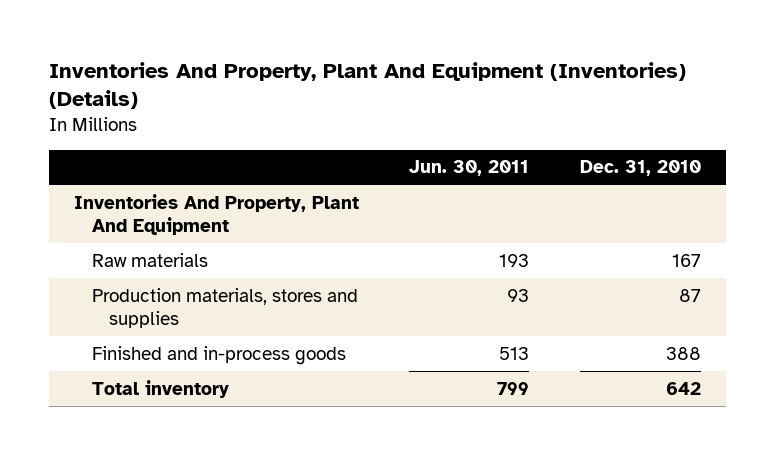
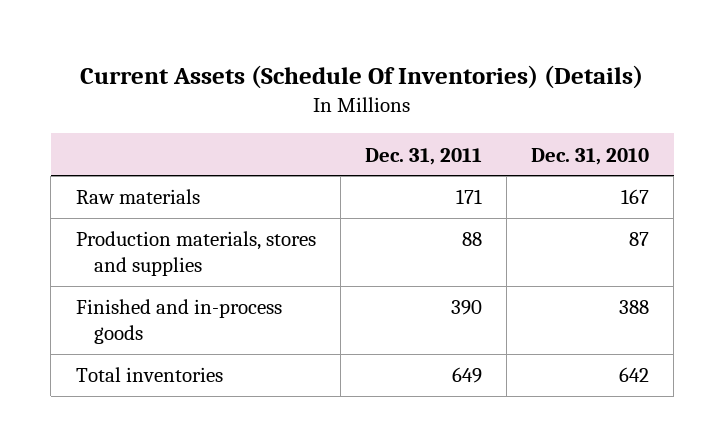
[48,61,686,110] Inventories And Property, Plant And Equipment (Inventories) (Details) -> [80,64,644,89] Current Assets (Schedule Of Inventories) (Details)
[409,160,530,177] Jun. 30, 2011 -> none
none -> [364,147,482,165] Dec. 31, 2011
[73,193,359,236] Inventories And Property, Plant And Equipment -> none
[91,379,229,398] Total inventory -> [75,367,223,383] Total inventories

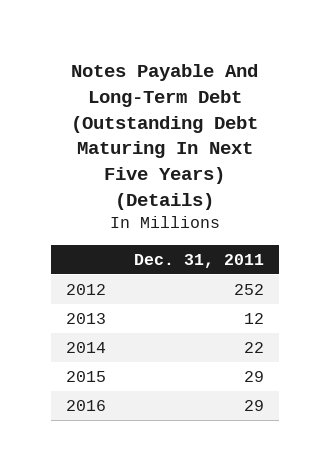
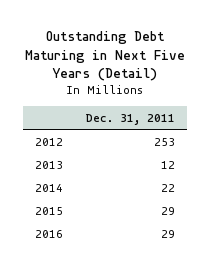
[70,64,258,210] Notes Payable And Long-Term Debt (Outstanding Debt Maturing In Next Five Years) (Details) -> [24,31,185,81] Outstanding Debt Maturing in Next Five Years (Detail)
[234,283,265,295] 252 -> [153,137,175,146] 253

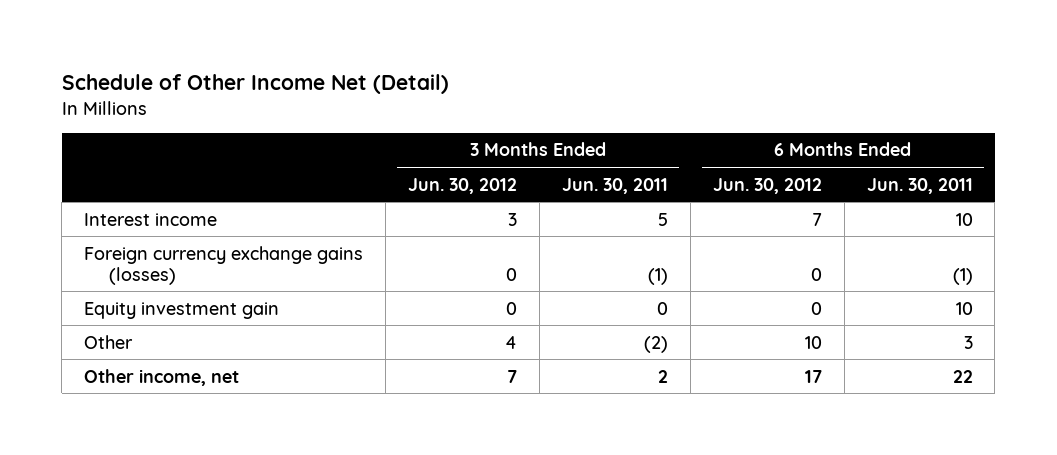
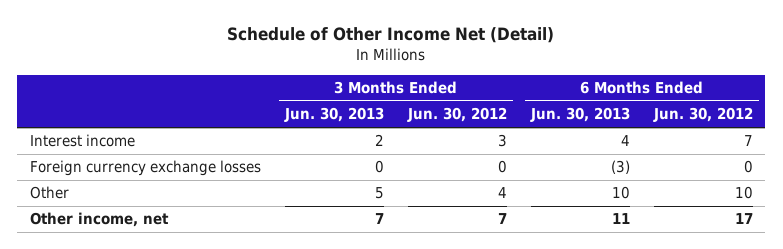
[561,177,668,194] Jun. 30, 2011 -> none
[866,177,973,194] Jun. 30, 2011 -> none
none -> [283,107,384,123] Jun. 30, 2013
none -> [530,107,631,123] Jun. 30, 2013
[84,301,280,319] Equity investment gain -> none
[84,245,364,285] Foreign currency exchange gains (losses) -> [29,160,261,177] Foreign currency exchange losses

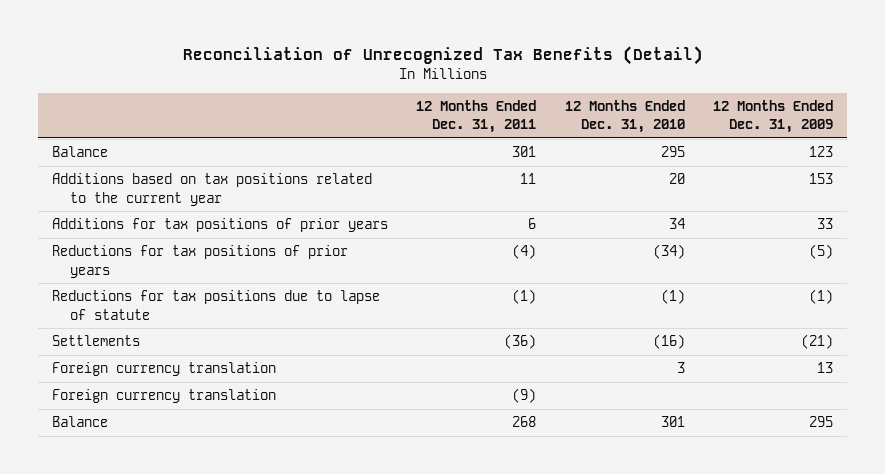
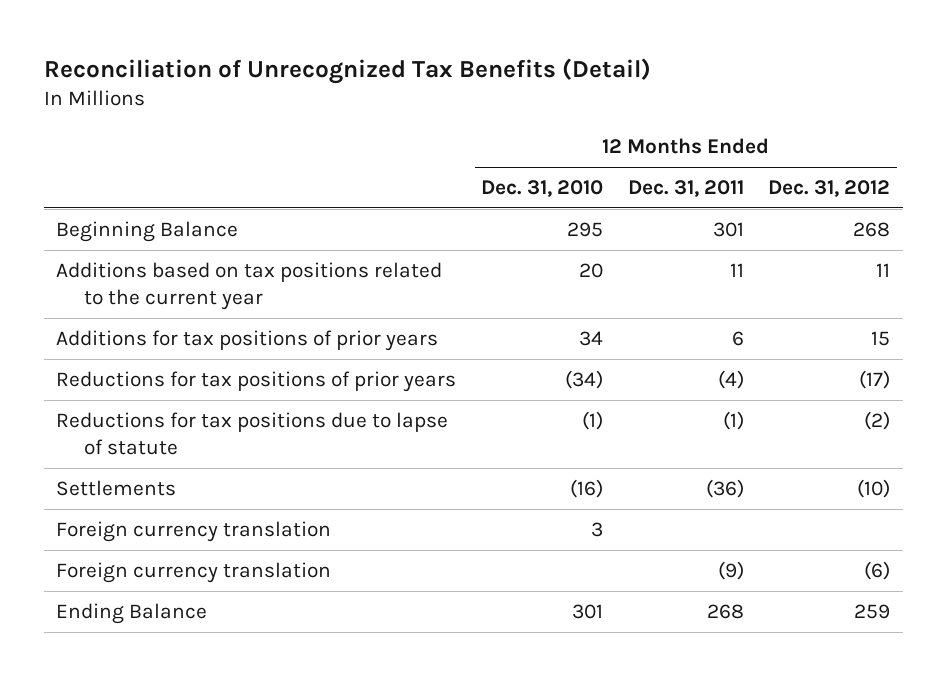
[713,100,834,134] 12 Months Ended Dec. 31, 2009 -> none
none -> [768,180,891,198] Dec. 31, 2012
[51,146,108,158] Balance -> [56,221,239,243] Beginning Balance
[51,416,108,428] Balance -> [56,603,208,625] Ending Balance

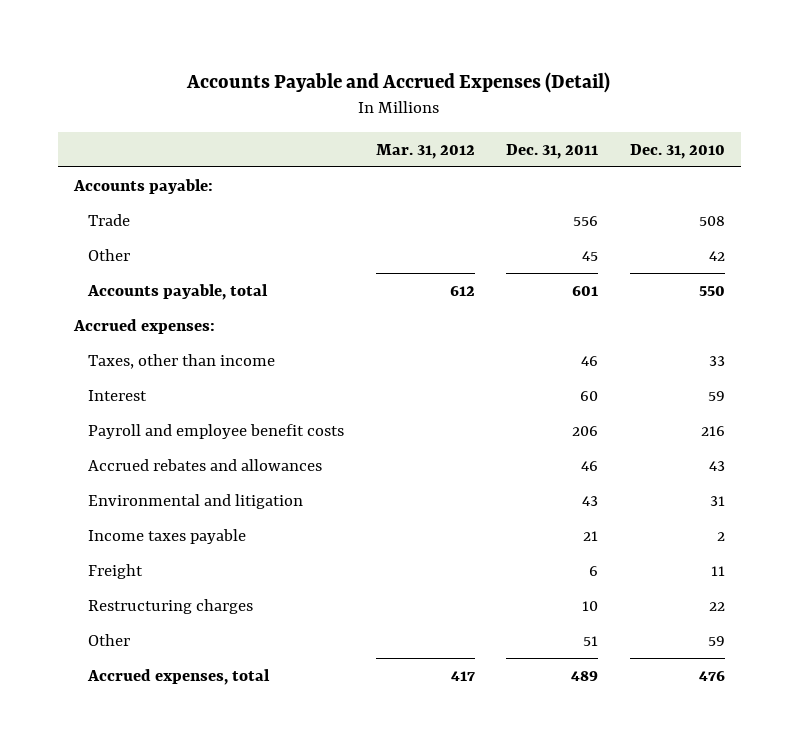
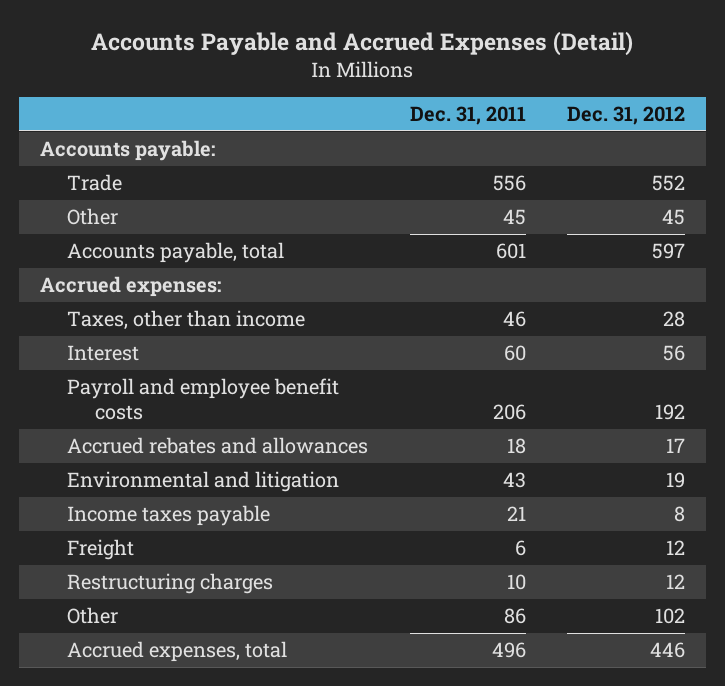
[375,143,475,159] Mar. 31, 2012 -> none
[629,143,725,159] Dec. 31, 2010 -> none
none -> [566,105,685,125] Dec. 31, 2012
[581,460,599,471] 46 -> [506,438,526,455] 18
[583,635,599,646] 51 -> [503,608,526,625] 86
[571,670,599,681] 489 -> [491,642,526,659] 496

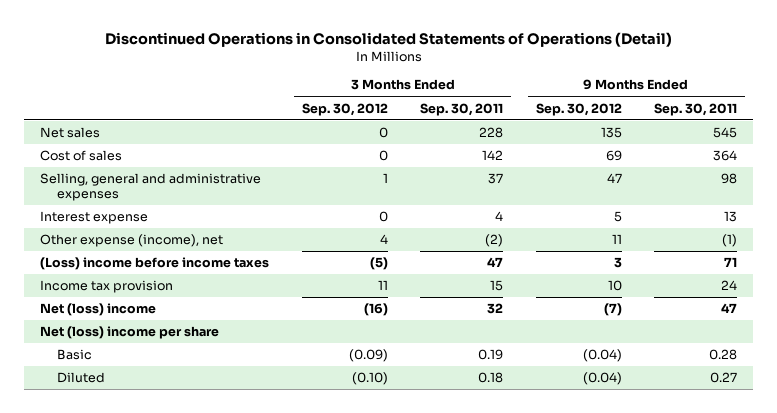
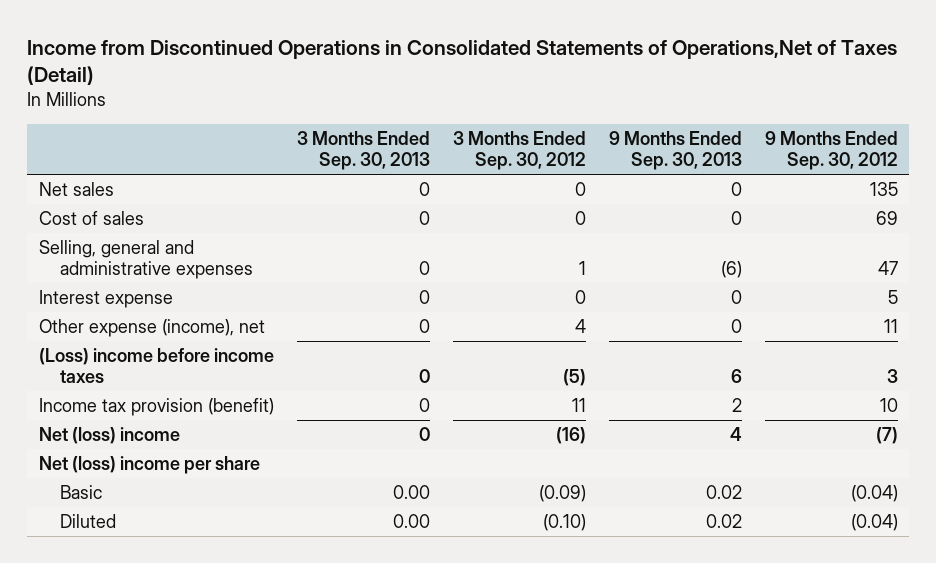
[104,31,672,47] Discontinued Operations in Consolidated Statements of Operations (Detail) -> [27,39,898,86] Income from Discontinued Operations in Consolidated Statements of Operations,Net of Taxes (Detail)
[420,102,504,116] Sep. 30, 2011 -> none
[654,102,738,116] Sep. 30, 2011 -> none
none -> [296,131,430,171] 3 Months Ended Sep. 30, 2013
none -> [608,131,742,171] 9 Months Ended Sep. 30, 2013
[40,280,174,294] Income tax provision -> [38,397,274,416] Income tax provision (benefit)

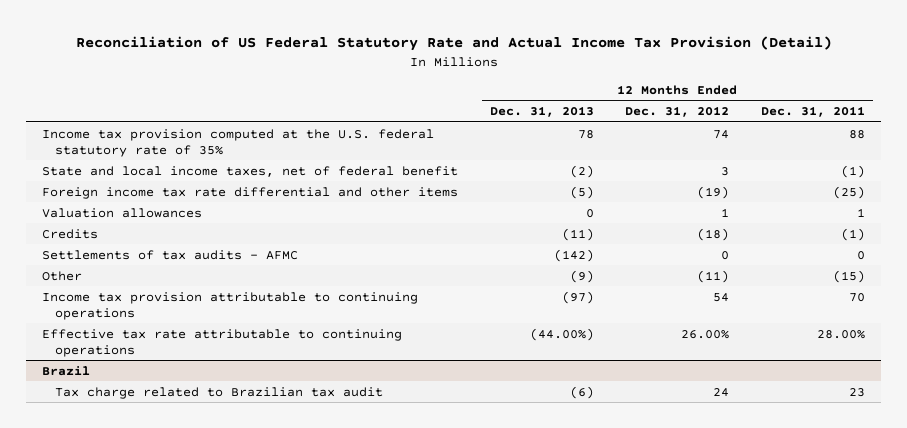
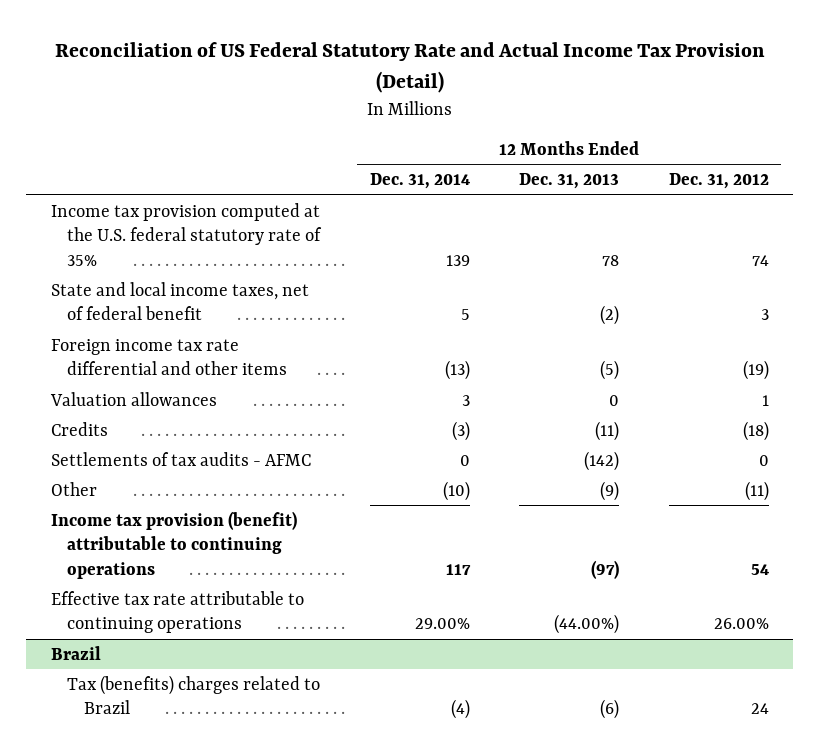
[761,106,866,118] Dec. 31, 2011 -> none
none -> [369,173,470,190] Dec. 31, 2014
[41,291,418,320] Income tax provision attributable to continuing operations -> [50,510,297,579] Income tax provision (benefit) attributable to continuing operations
[55,386,384,399] Tax charge related to Brazilian tax audit -> [67,674,321,715] Tax (benefits) charges related to Brazil

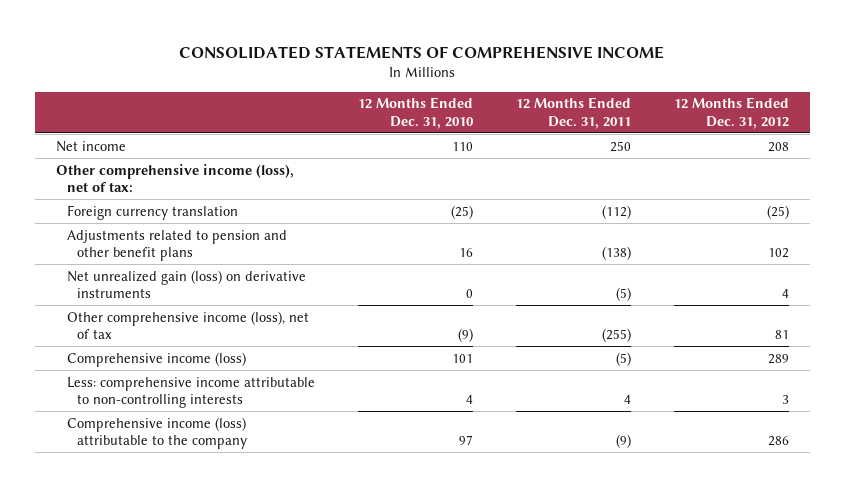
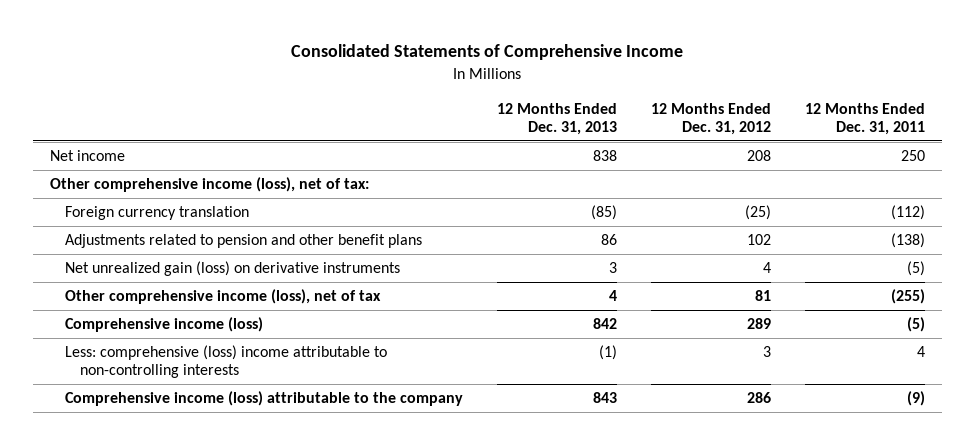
[179,45,665,59] CONSOLIDATED STATEMENTS OF COMPREHENSIVE INCOME -> [291,44,684,61] Consolidated Statements of Comprehensive Income
[357,97,474,129] 12 Months Ended Dec. 31, 2010 -> none
none -> [496,102,617,135] 12 Months Ended Dec. 31, 2013
[66,376,315,408] Less: comprehensive income attributable to non-controlling interests -> [64,345,387,379] Less: comprehensive (loss) income attributable to non-controlling interests

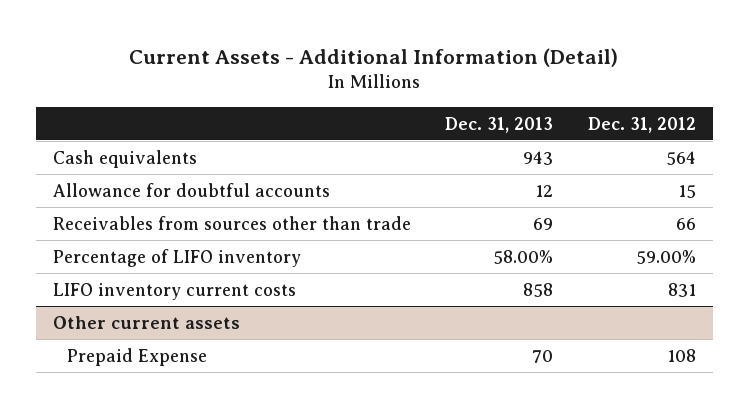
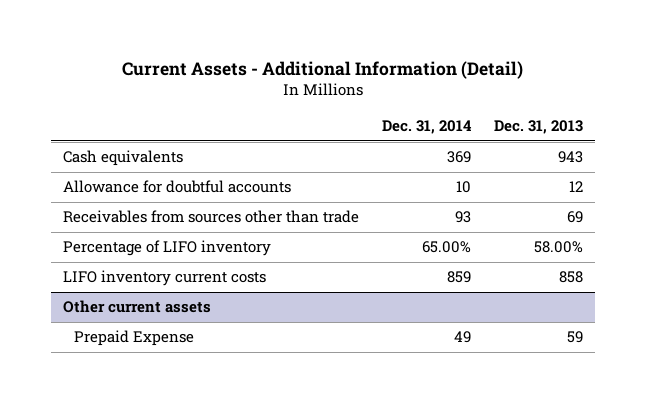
[587,116,696,133] Dec. 31, 2012 -> none
none -> [382,120,473,135] Dec. 31, 2014
[532,349,554,363] 70 -> [567,331,584,344] 59

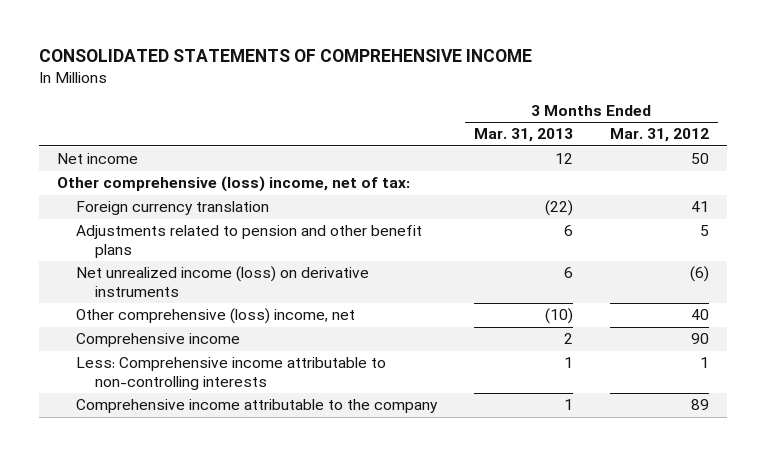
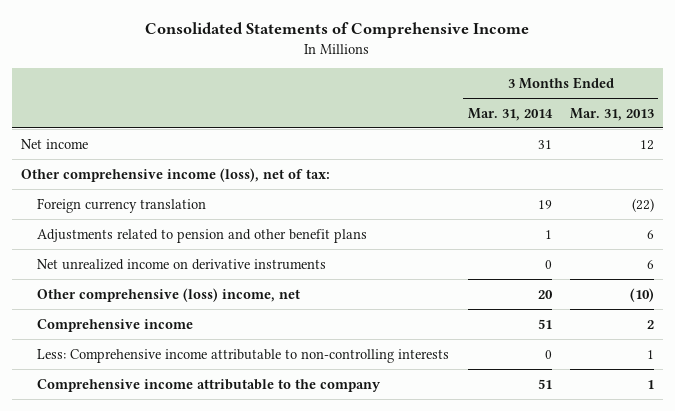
[38,49,532,63] CONSOLIDATED STATEMENTS OF COMPREHENSIVE INCOME -> [145,22,530,39] Consolidated Statements of Comprehensive Income
[609,128,709,143] Mar. 31, 2012 -> none
none -> [467,107,553,121] Mar. 31, 2014
[57,176,411,193] Other comprehensive (loss) income, net of tax: -> [21,167,331,182] Other comprehensive income (loss), net of tax:
[76,266,370,297] Net unrealized income (loss) on derivative instruments -> [37,258,327,270] Net unrealized income on derivative instruments

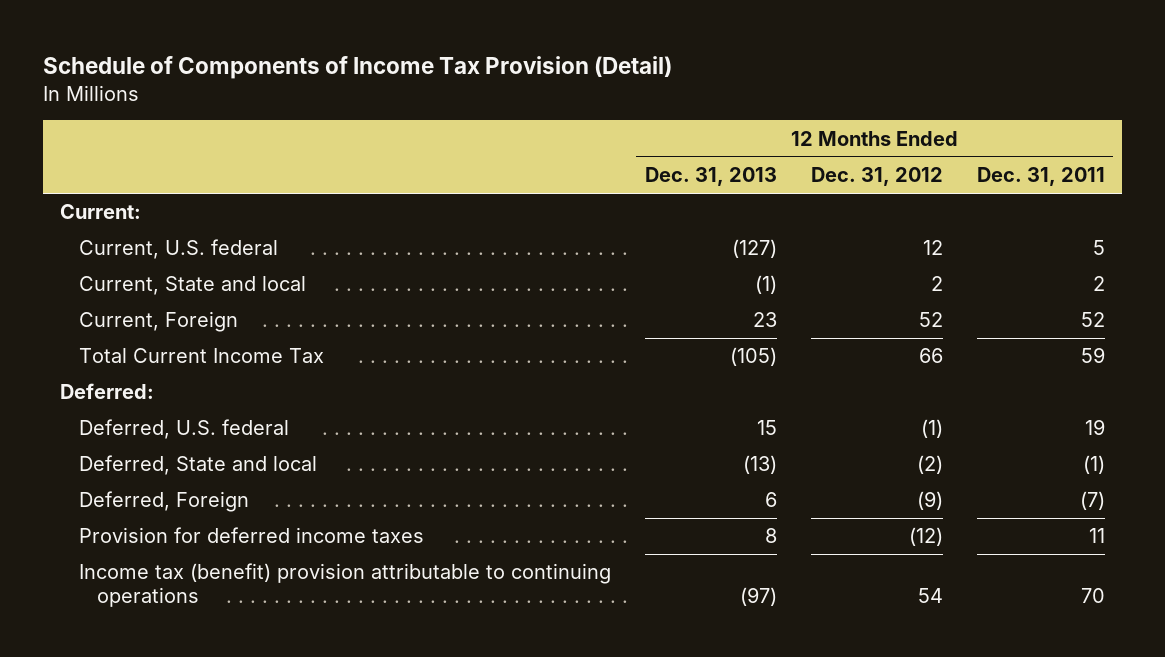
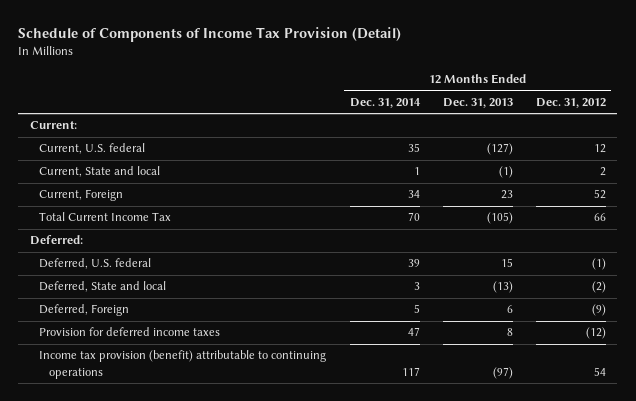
[976,167,1105,187] Dec. 31, 2011 -> none
none -> [349,97,421,108] Dec. 31, 2014
[78,563,611,608] Income tax (benefit) provision attributable to continuing operations -> [39,350,327,379] Income tax provision (benefit) attributable to continuing operations

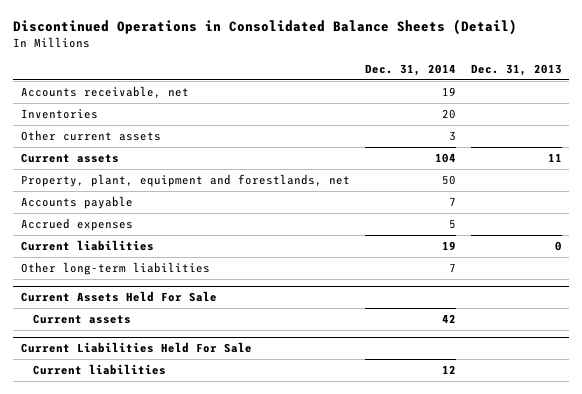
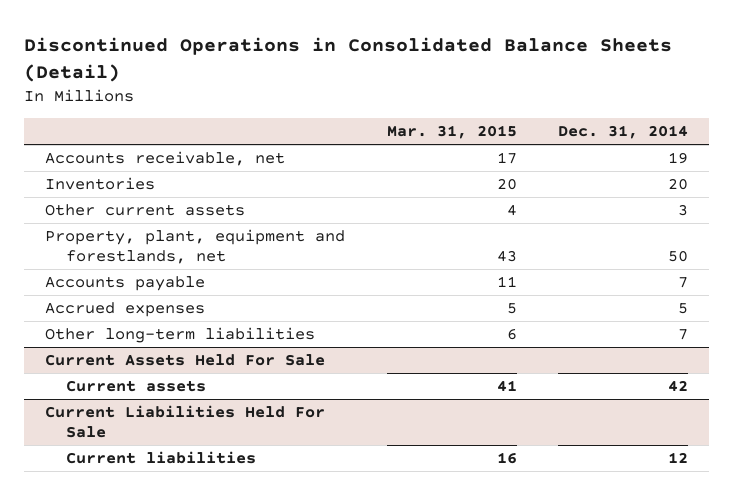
[470,64,562,77] Dec. 31, 2013 -> none
none -> [386,125,517,140] Mar. 31, 2015
[20,152,119,163] Current assets -> none
[20,239,154,251] Current liabilities -> none

